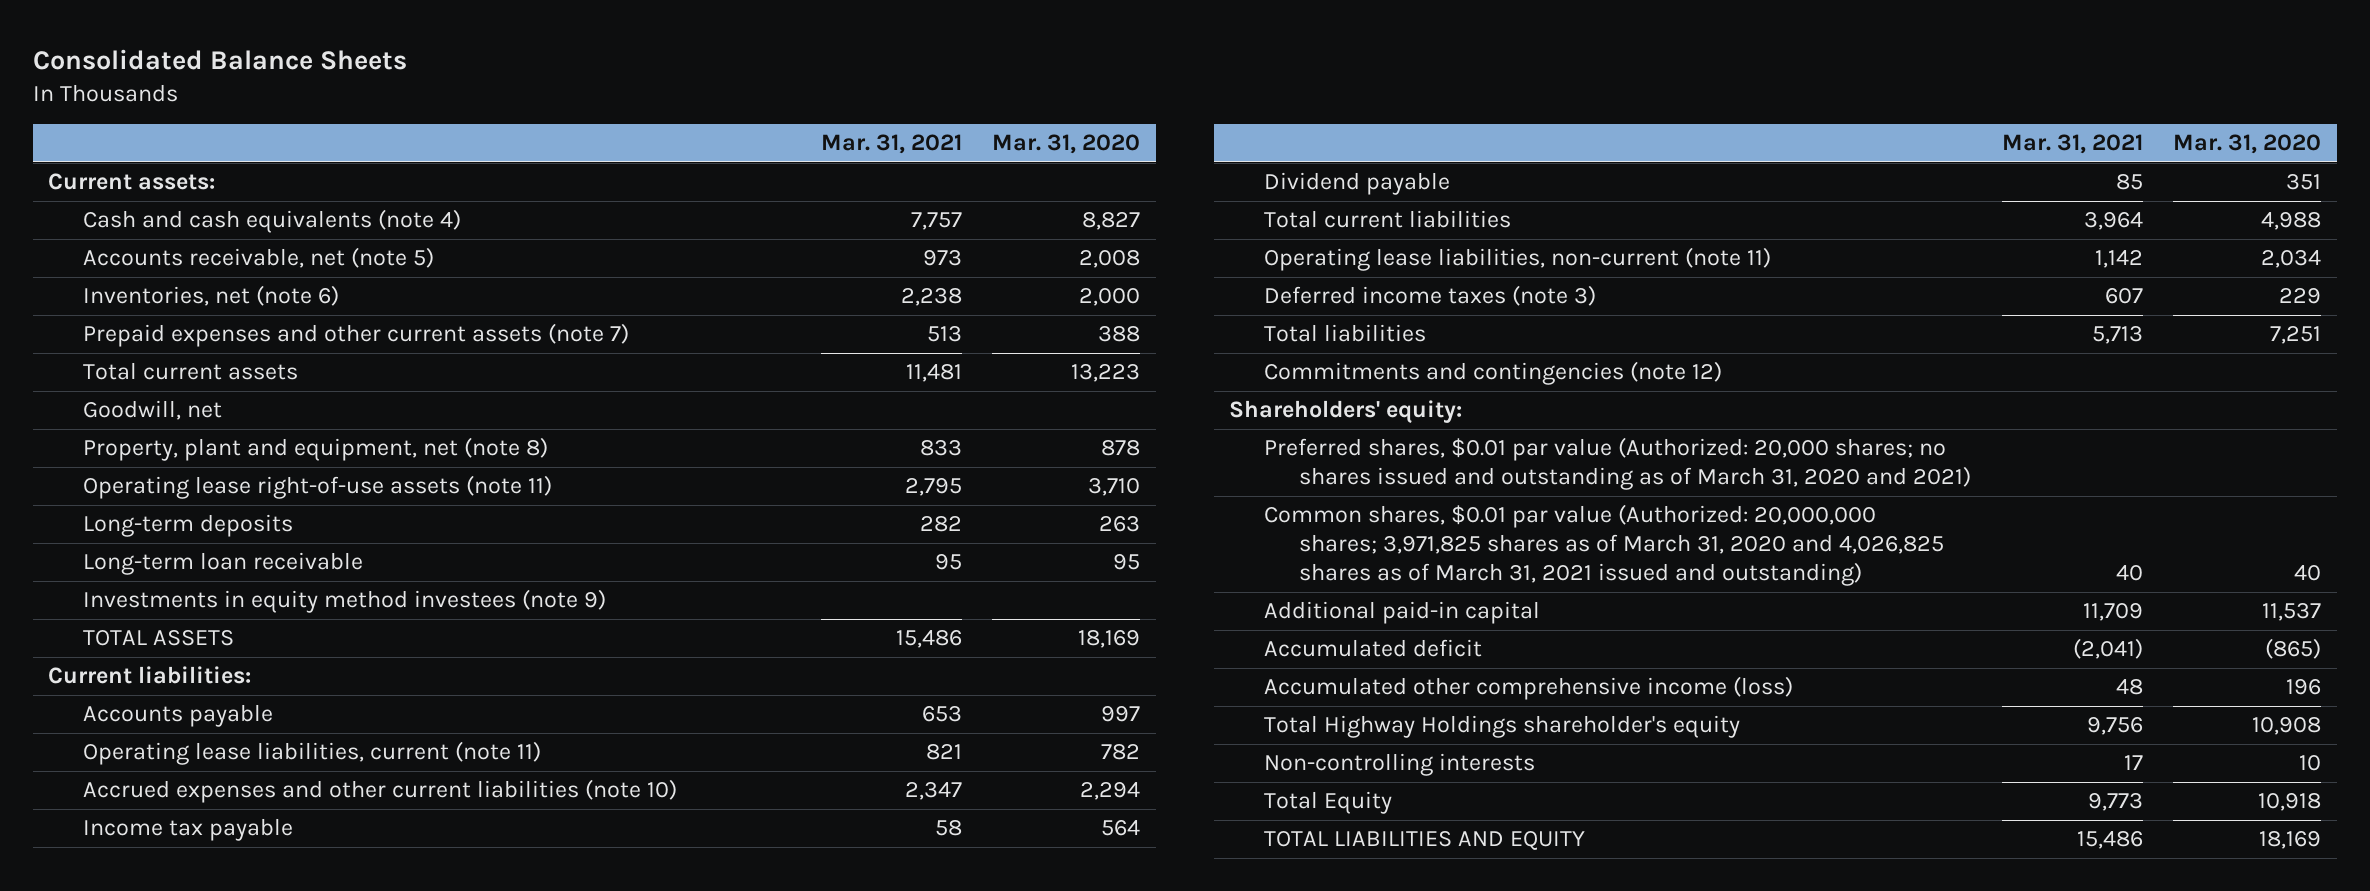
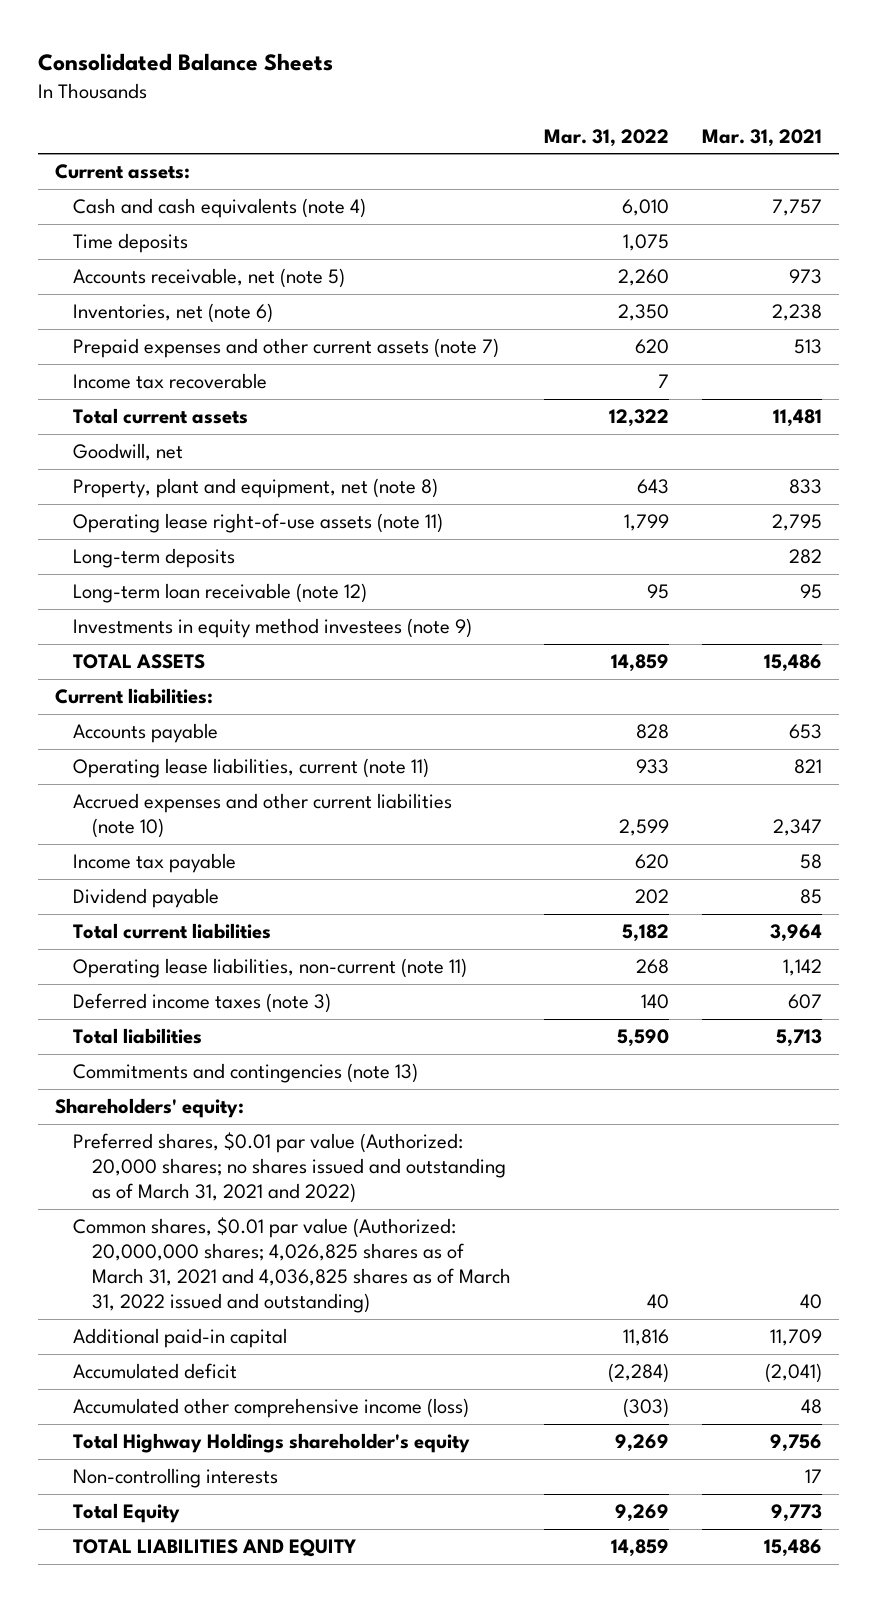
[992,134,1141,155] Mar. 31, 2020 -> none
none -> [544,128,670,147] Mar. 31, 2022
none -> [73,233,189,254] Time deposits
none -> [73,373,268,390] Income tax recoverable
[83,552,364,576] Long-term loan receivable -> [73,583,368,604] Long-term loan receivable (note 12)
[1264,361,1723,386] Commitments and contingencies (note 12) -> [73,1063,419,1084] Commitments and contingencies (note 13)
[1264,437,1972,491] Preferred shares, $0.01 par value (Authorized: 20,000 shares; no shares issued and outstanding as of March 31, 2020 and 2021) -> [73,1132,506,1204] Preferred shares, $0.01 par value (Authorized: 20,000 shares; no shares issued and outstanding as of March 31, 2021 and 2022)
[1264,504,1945,587] Common shares, $0.01 par value (Authorized: 20,000,000 shares; 3,971,825 shares as of March 31, 2020 and 4,026,825 shares as of March 31, 2021 issued and outstanding) -> [73,1217,511,1314] Common shares, $0.01 par value (Authorized: 20,000,000 shares; 4,026,825 shares as of March 31, 2021 and 4,036,825 shares as of March 31, 2022 issued and outstanding)

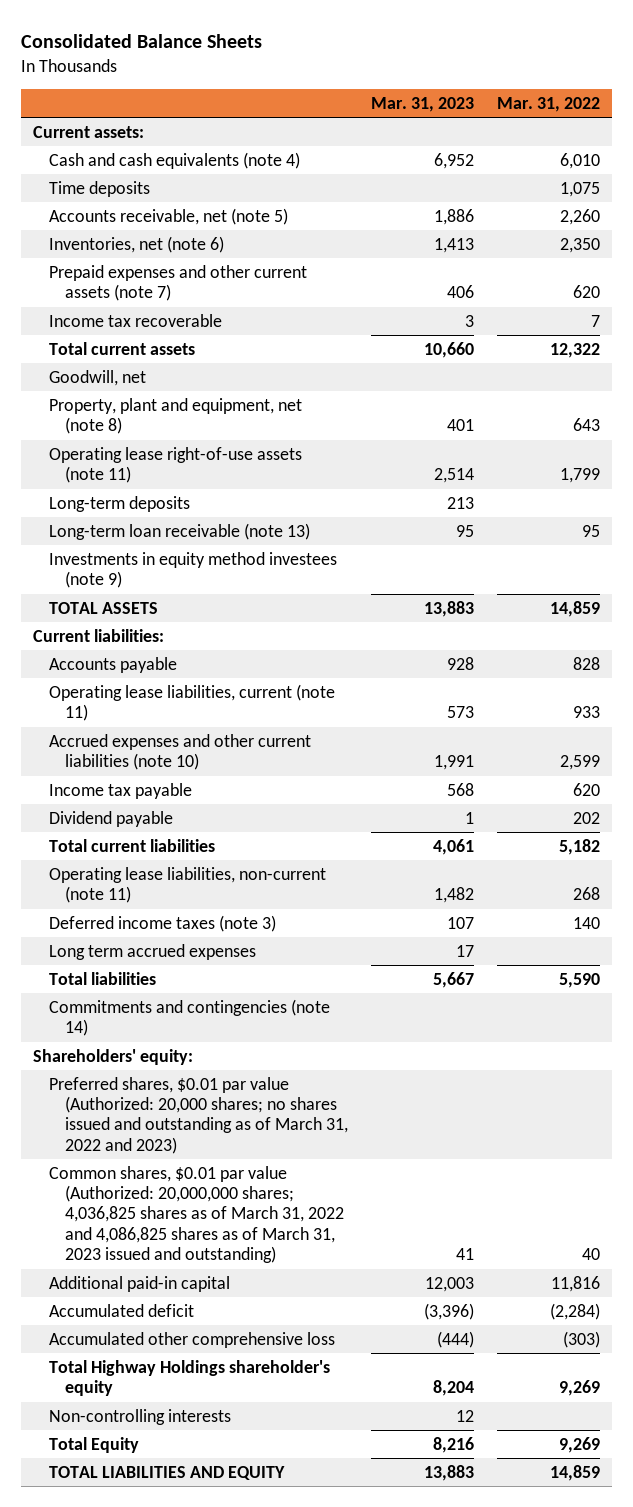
[702,128,823,147] Mar. 31, 2021 -> none
none -> [371,96,475,112] Mar. 31, 2023
[73,583,368,604] Long-term loan receivable (note 12) -> [48,522,310,540] Long-term loan receivable (note 13)
none -> [48,943,256,960] Long term accrued expenses
[73,1063,419,1084] Commitments and contingencies (note 13) -> [48,998,330,1037] Commitments and contingencies (note 14)
[73,1132,506,1204] Preferred shares, $0.01 par value (Authorized: 20,000 shares; no shares issued and outstanding as of March 31, 2021 and 2022) -> [48,1076,348,1154] Preferred shares, $0.01 par value (Authorized: 20,000 shares; no shares issued and outstanding as of March 31, 2022 and 2023)
[73,1217,511,1314] Common shares, $0.01 par value (Authorized: 20,000,000 shares; 4,026,825 shares as of March 31, 2021 and 4,036,825 shares as of March 31, 2022 issued and outstanding) -> [48,1165,344,1264] Common shares, $0.01 par value (Authorized: 20,000,000 shares; 4,036,825 shares as of March 31, 2022 and 4,086,825 shares as of March 31, 2023 issued and outstanding)
[73,1398,470,1419] Accumulated other comprehensive income (loss) -> [48,1331,335,1348] Accumulated other comprehensive loss

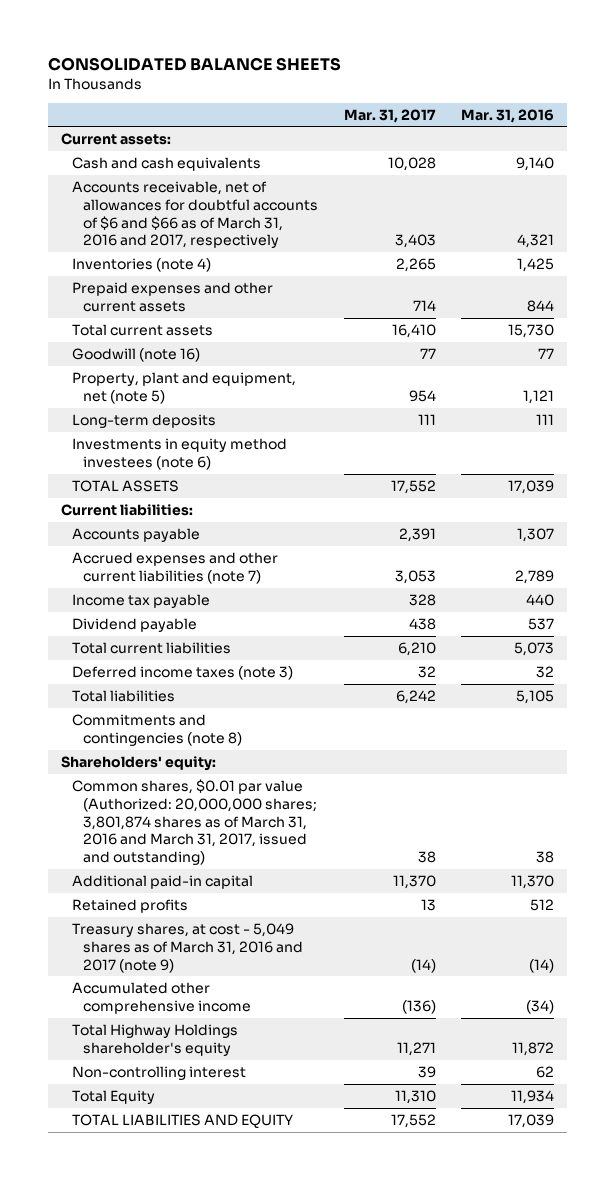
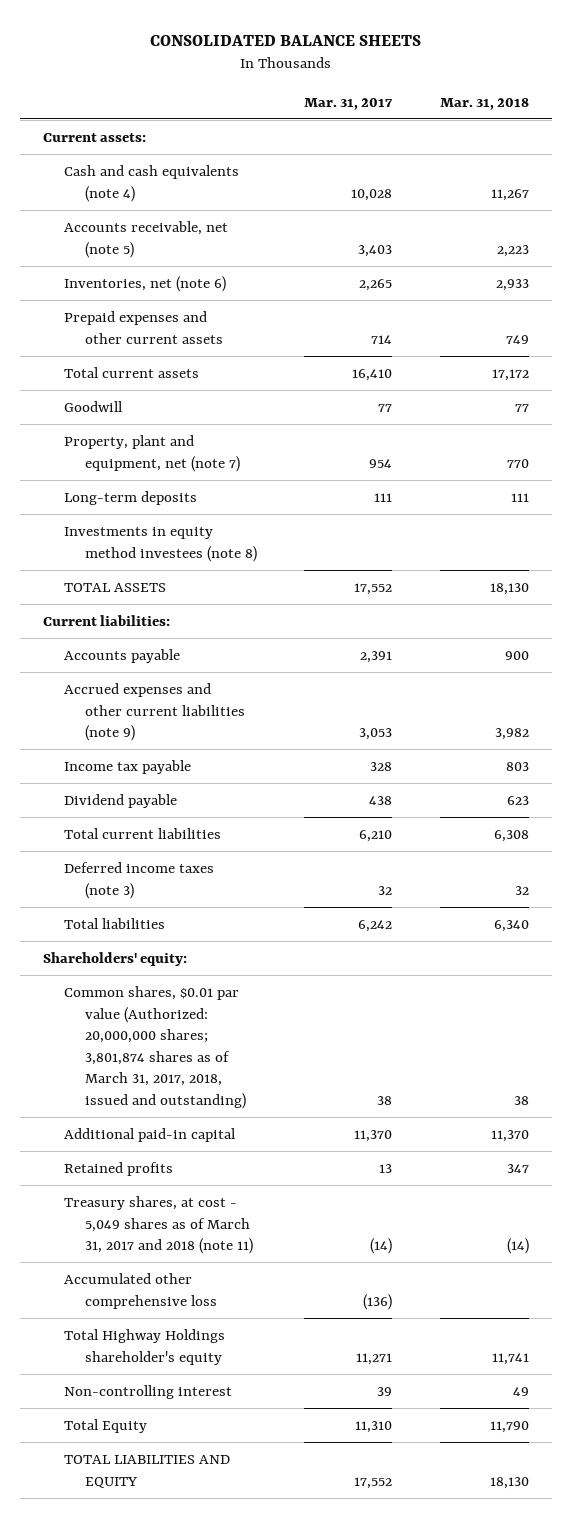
[461,108,555,123] Mar. 31, 2016 -> none
none -> [439,97,529,110] Mar. 31, 2018
[71,157,261,172] Cash and cash equivalents -> [64,164,240,202] Cash and cash equivalents (note 4)
[71,181,319,249] Accounts receivable, net of allowances for doubtful accounts of $6 and $66 as of March 31, 2016 and 2017, respectively -> [64,220,229,258] Accounts receivable, net (note 5)
[71,258,211,273] Inventories (note 4) -> [64,275,227,292] Inventories, net (note 6)
[71,348,200,363] Goodwill (note 16) -> [64,400,124,412] Goodwill
[71,372,296,404] Property, plant and equipment, net (note 5) -> [64,434,241,472] Property, plant and equipment, net (note 7)
[71,438,287,470] Investments in equity method investees (note 6) -> [64,526,258,562] Investments in equity method investees (note 8)
[71,552,278,584] Accrued expenses and other current liabilities (note 7) -> [64,682,246,742] Accrued expenses and other current liabilities (note 9)
[71,714,243,746] Commitments and contingencies (note 8) -> none
[71,779,318,866] Common shares, $0.01 par value (Authorized: 20,000,000 shares; 3,801,874 shares as of March 31, 2016 and March 31, 2017, issued and outstanding) -> [64,985,247,1110] Common shares, $0.01 par value (Authorized: 20,000,000 shares; 3,801,874 shares as of March 31, 2017, 2018, issued and outstanding)
[71,923,304,973] Treasury shares, at cost - 5,049 shares as of March 31, 2016 and 2017 (note 9) -> [64,1195,254,1255] Treasury shares, at cost - 5,049 shares as of March 31, 2017 and 2018 (note 11)
[71,982,252,1014] Accumulated other comprehensive income -> [64,1272,218,1309] Accumulated other comprehensive loss

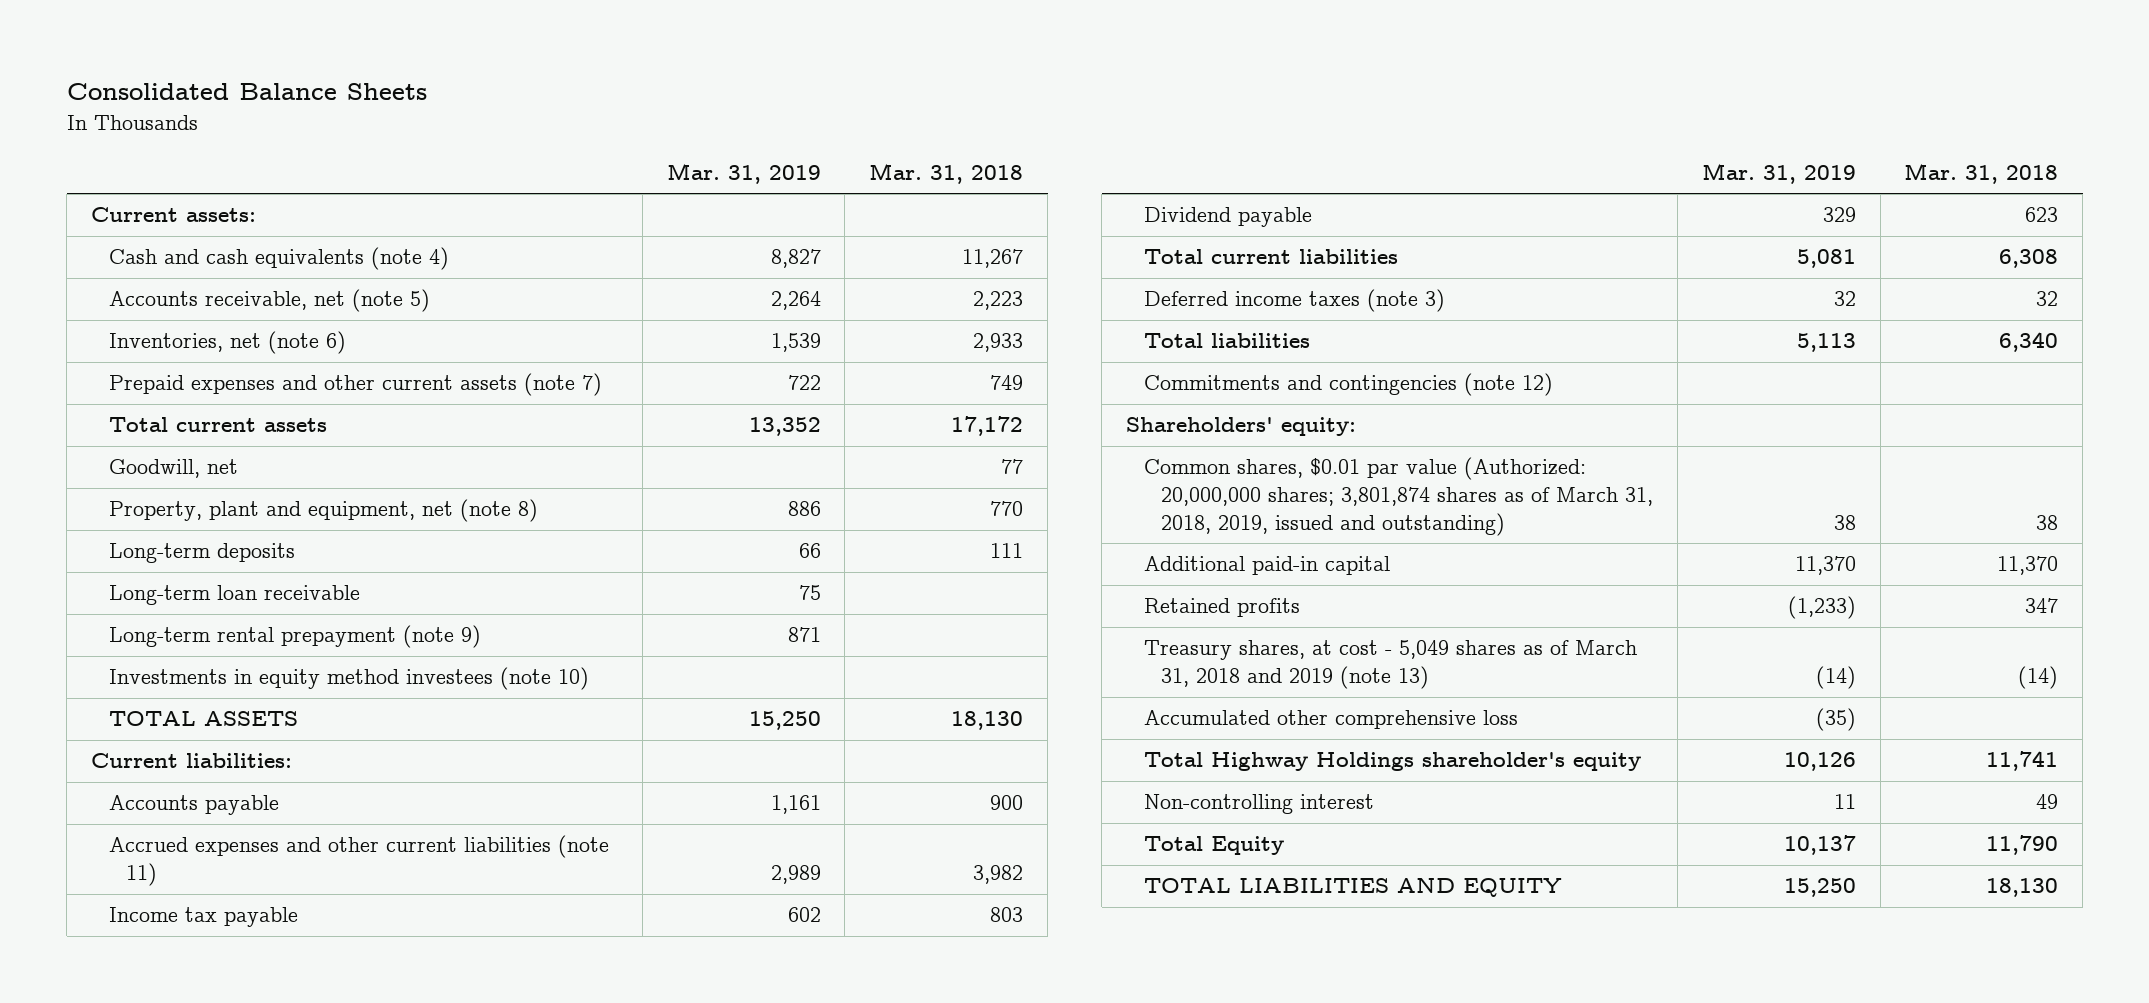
[149,34,421,46] CONSOLIDATED BALANCE SHEETS -> [66,83,427,101] Consolidated Balance Sheets
[304,97,394,110] Mar. 31, 2017 -> none
none -> [666,162,821,184] Mar. 31, 2019
[64,310,224,344] Prepaid expenses and other current assets -> [108,373,602,397] Prepaid expenses and other current assets (note 7)
[64,400,124,412] Goodwill -> [108,459,238,479] Goodwill, net
[64,434,241,472] Property, plant and equipment, net (note 7) -> [108,499,538,523] Property, plant and equipment, net (note 8)
none -> [108,585,360,606] Long-term loan receivable
none -> [108,625,481,649] Long-term rental prepayment (note 9)
[64,526,258,562] Investments in equity method investees (note 8) -> [108,667,589,691] Investments in equity method investees (note 10)
[64,682,246,742] Accrued expenses and other current liabilities (note 9) -> [108,835,609,887] Accrued expenses and other current liabilities (note 11)
none -> [1143,373,1553,397] Commitments and contingencies (note 12)
[64,985,247,1110] Common shares, $0.01 par value (Authorized: 20,000,000 shares; 3,801,874 shares as of March 31, 2017, 2018, issued and outstanding) -> [1143,457,1654,536] Common shares, $0.01 par value (Authorized: 20,000,000 shares; 3,801,874 shares as of March 31, 2018, 2019, issued and outstanding)
[64,1195,254,1255] Treasury shares, at cost - 5,049 shares as of March 31, 2017 and 2018 (note 11) -> [1143,640,1637,690] Treasury shares, at cost - 5,049 shares as of March 31, 2018 and 2019 (note 13)

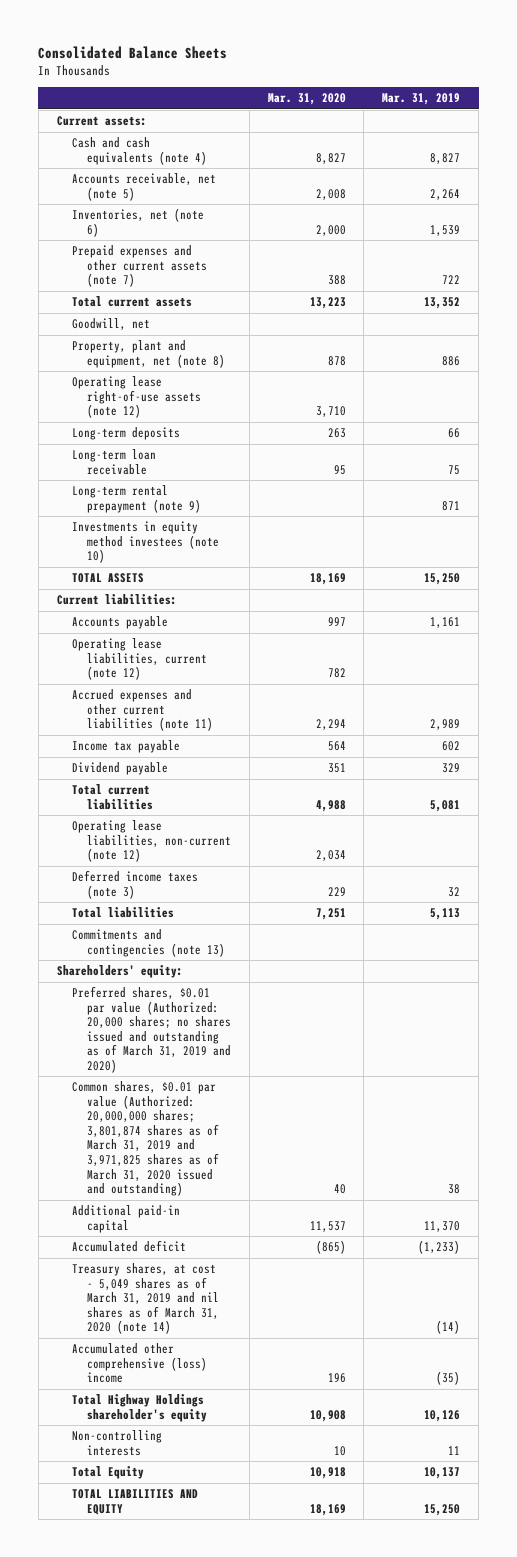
[869,162,1024,184] Mar. 31, 2018 -> none
none -> [267,93,346,106] Mar. 31, 2020
none -> [71,376,201,419] Operating lease right-of-use assets (note 12)
none -> [71,638,207,681] Operating lease liabilities, current (note 12)
none -> [71,820,231,863] Operating lease liabilities, non-current (note 12)
[1143,373,1553,397] Commitments and contingencies (note 12) -> [71,929,225,957] Commitments and contingencies (note 13)
none -> [71,986,231,1074] Preferred shares, $0.01 par value (Authorized: 20,000 shares; no shares issued and outstanding as of March 31, 2019 and 2020)
[1143,457,1654,536] Common shares, $0.01 par value (Authorized: 20,000,000 shares; 3,801,874 shares as of March 31, 2018, 2019, issued and outstanding) -> [71,1081,219,1197] Common shares, $0.01 par value (Authorized: 20,000,000 shares; 3,801,874 shares as of March 31, 2019 and 3,971,825 shares as of March 31, 2020 issued and outstanding)
[1143,598,1300,618] Retained profits -> [71,1240,186,1253] Accumulated deficit
[1143,640,1637,690] Treasury shares, at cost - 5,049 shares as of March 31, 2018 and 2019 (note 13) -> [71,1263,219,1335] Treasury shares, at cost - 5,049 shares as of March 31, 2019 and nil shares as of March 31, 2020 (note 14)
[1143,710,1518,730] Accumulated other comprehensive loss -> [71,1343,207,1384] Accumulated other comprehensive (loss) income
[1143,794,1374,815] Non-controlling interest -> [71,1430,162,1456] Non-controlling interests

